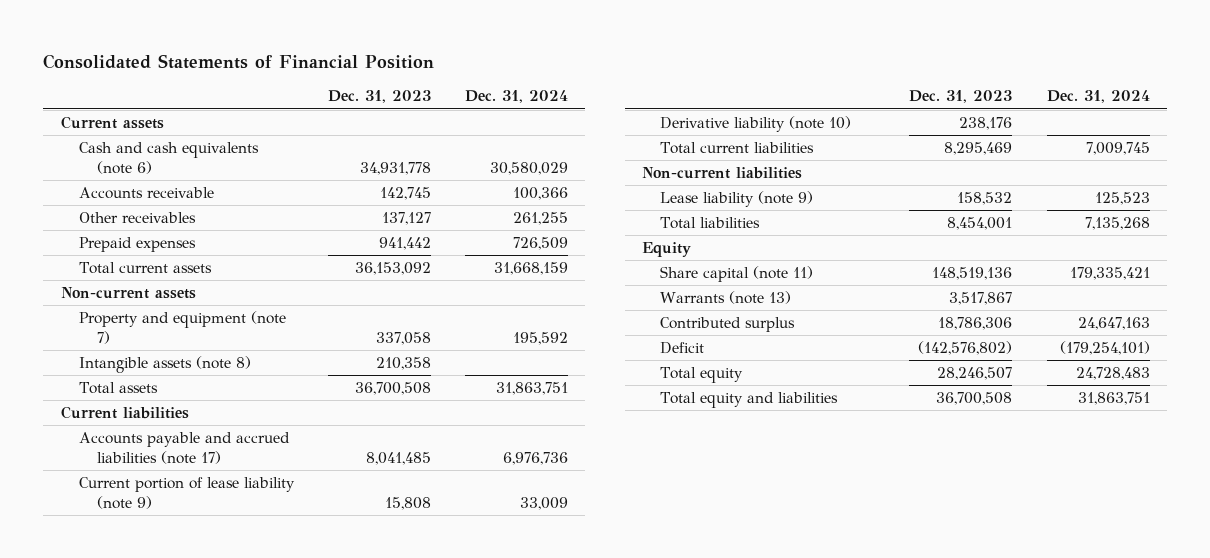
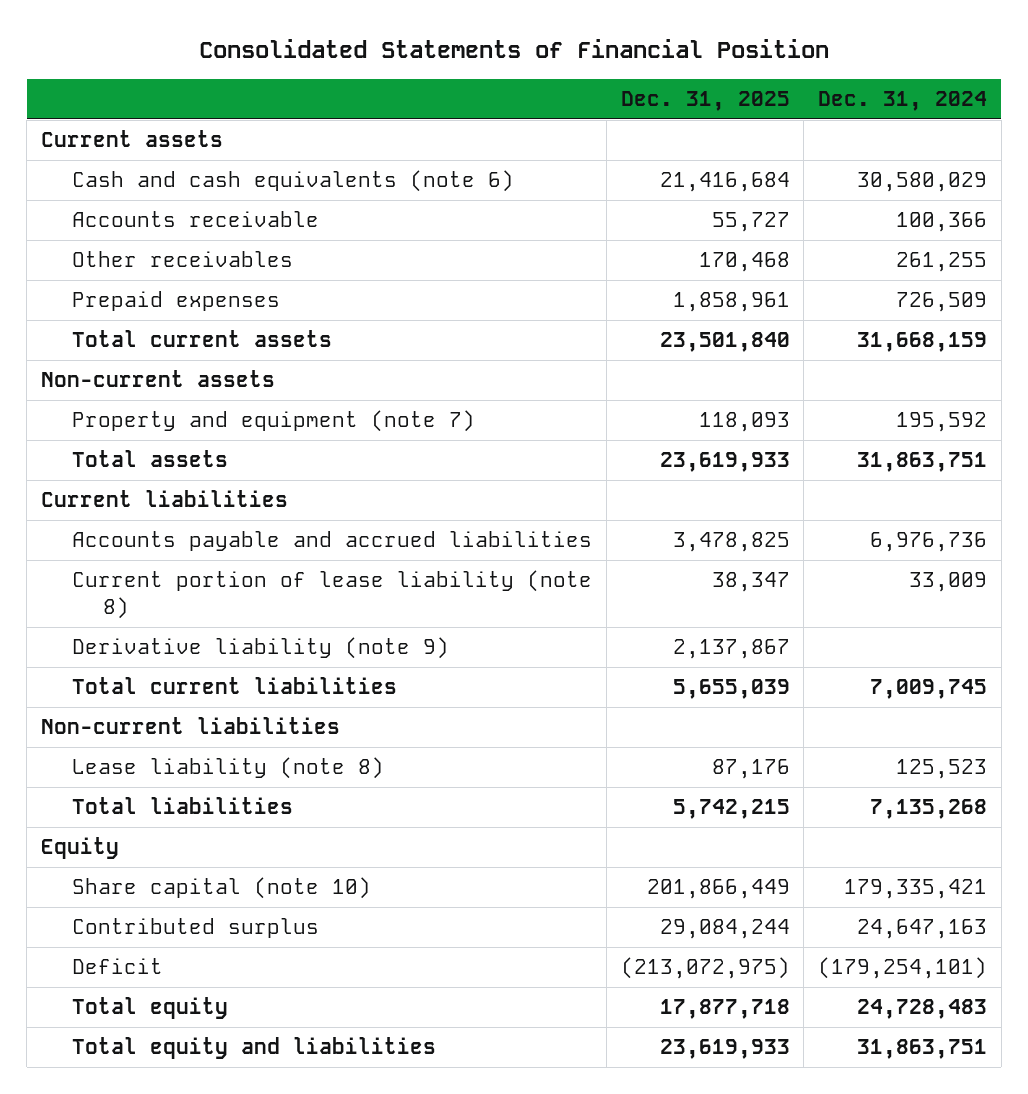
[327,90,431,104] Dec. 31, 2023 -> none
none -> [620,90,790,111] Dec. 31, 2025
[78,355,251,373] Intangible assets (note 8) -> none
[78,431,290,464] Accounts payable and accrued liabilities (note 17) -> [72,531,593,552] Accounts payable and accrued liabilities
[78,476,295,509] Current portion of lease liability (note 9) -> [72,570,593,619] Current portion of lease liability (note 8)
[659,115,851,132] Derivative liability (note 10) -> [72,637,450,660] Derivative liability (note 9)
[659,190,813,207] Lease liability (note 9) -> [72,757,385,780] Lease liability (note 8)
[659,290,791,304] Warrants (note 13) -> none
[659,265,813,282] Share capital (note 11) -> [72,877,372,900] Share capital (note 10)

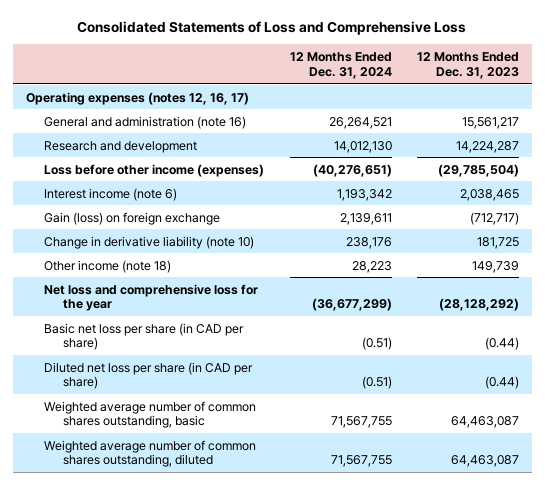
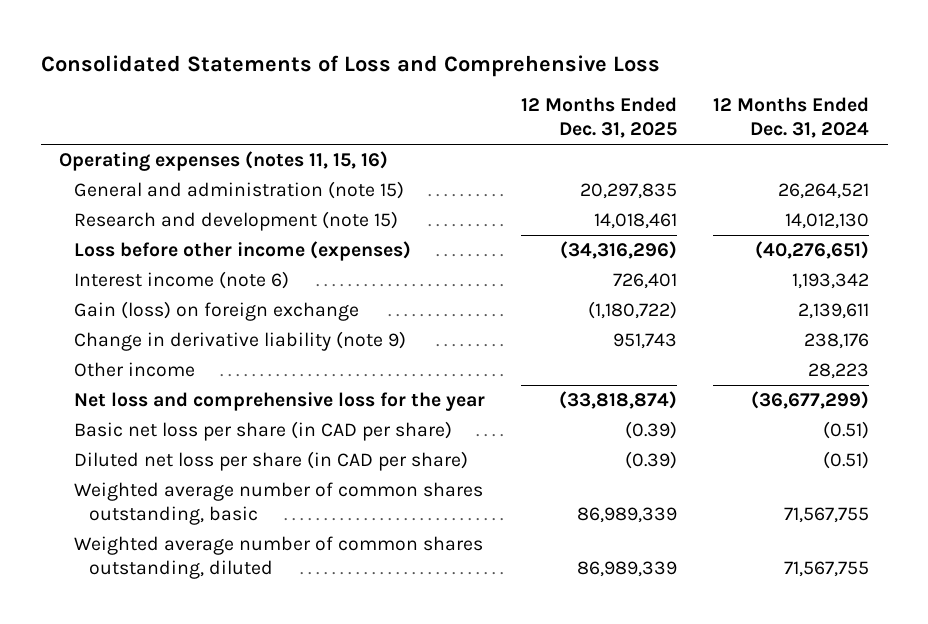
[417,52,520,79] 12 Months Ended Dec. 31, 2023 -> none
none -> [521,96,678,139] 12 Months Ended Dec. 31, 2025
[25,91,249,105] Operating expenses (notes 12, 16, 17) -> [58,150,388,171] Operating expenses (notes 11, 15, 16)
[44,115,247,129] General and administration (note 16) -> [73,180,404,199] General and administration (note 15)
[44,140,198,153] Research and development -> [73,210,398,231] Research and development (note 15)
[44,235,255,249] Change in derivative liability (note 10) -> [73,330,406,351] Change in derivative liability (note 9)
[44,259,172,273] Other income (note 18) -> [73,361,195,377] Other income

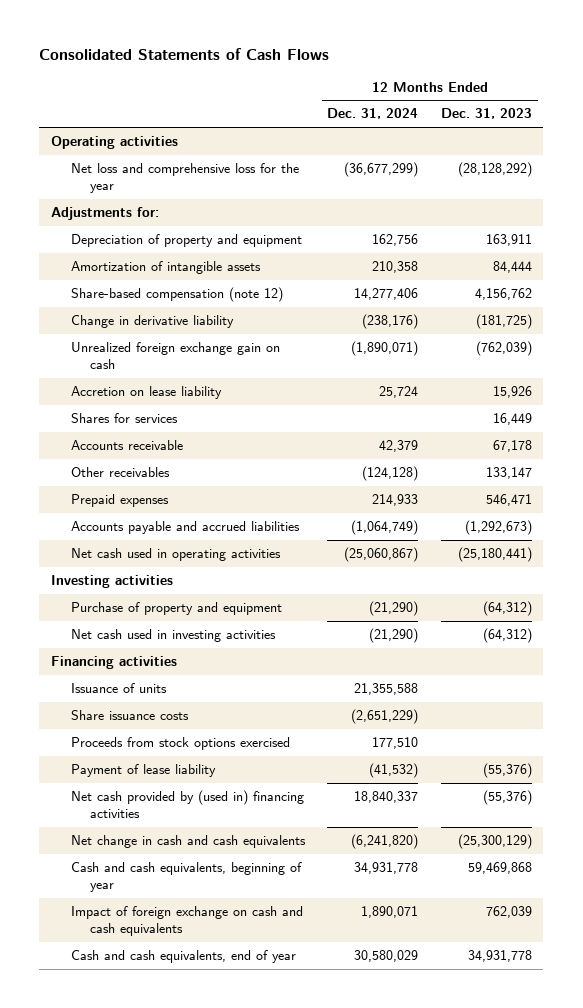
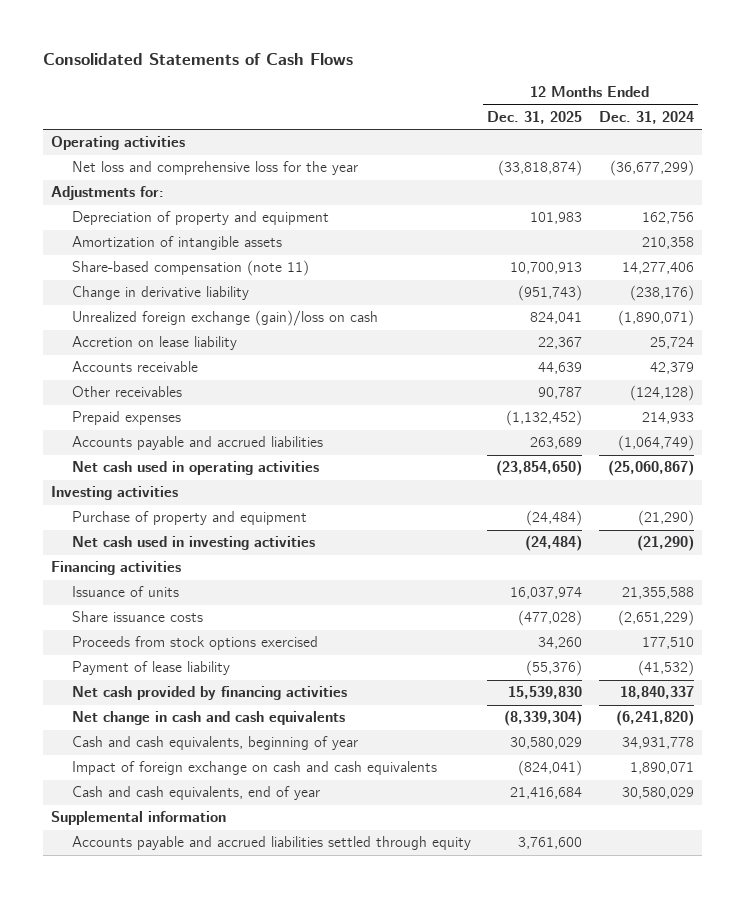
[440,108,532,120] Dec. 31, 2023 -> none
none -> [487,111,583,125] Dec. 31, 2025
[70,287,283,303] Share-based compensation (note 12) -> [71,260,309,277] Share-based compensation (note 11)
[70,342,280,370] Unrealized foreign exchange gain on cash -> [71,310,378,327] Unrealized foreign exchange (gain)/loss on cash
[70,413,178,424] Shares for services -> none
[70,790,304,819] Net cash provided by (used in) financing activities -> [71,686,347,701] Net cash provided by financing activities
none -> [51,811,227,826] Supplemental information
none -> [71,836,471,851] Accounts payable and accrued liabilities settled through equity

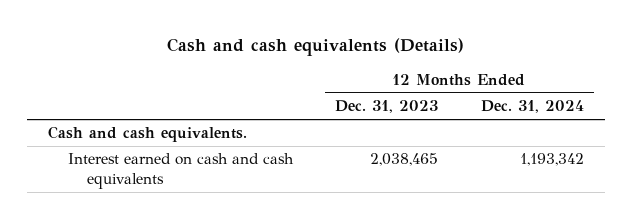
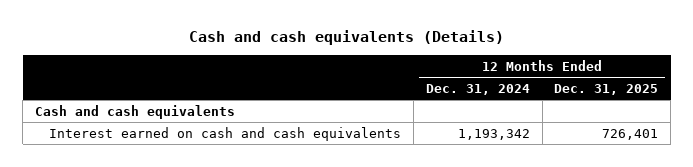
[335,100,439,114] Dec. 31, 2023 -> none
none -> [554,83,659,95] Dec. 31, 2025
[48,126,248,143] Cash and cash equivalents. -> [35,104,236,119] Cash and cash equivalents

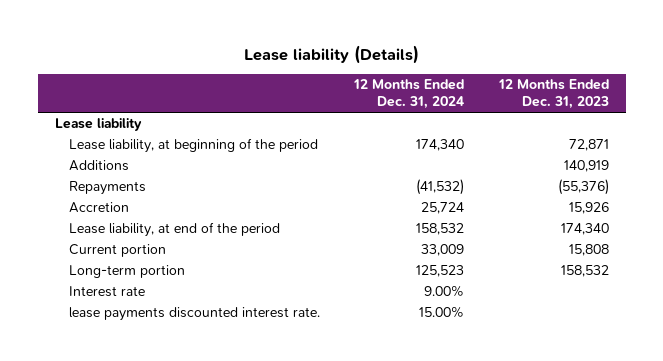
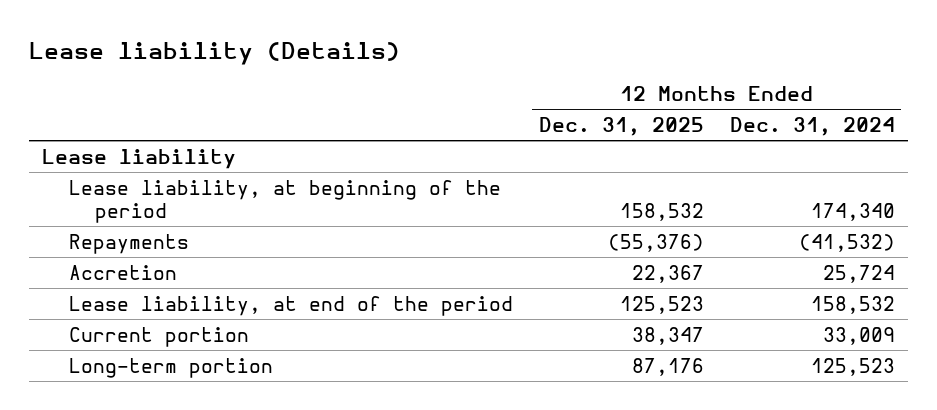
[497,79,609,110] 12 Months Ended Dec. 31, 2023 -> none
none -> [538,116,704,136] Dec. 31, 2025
[68,160,129,172] Additions -> none
[68,286,145,298] Interest rate -> none
[68,307,320,322] lease payments discounted interest rate. -> none

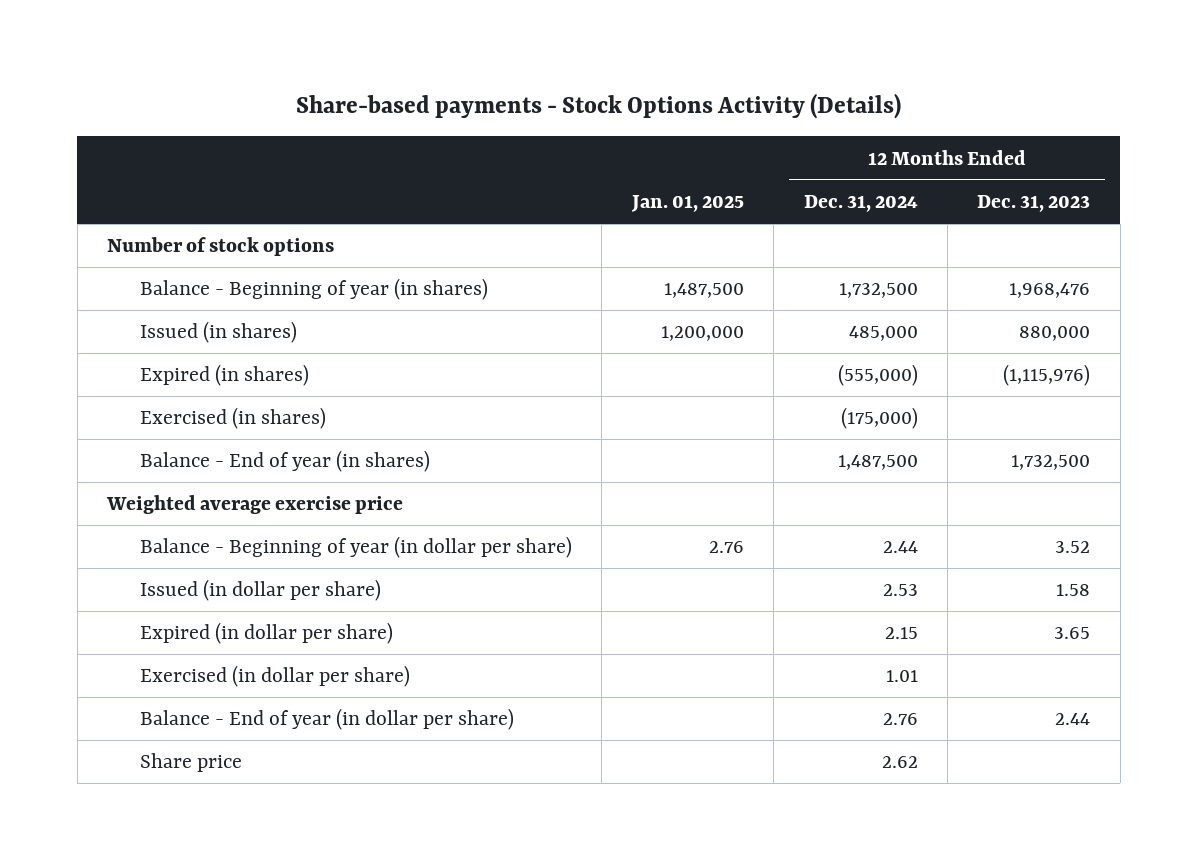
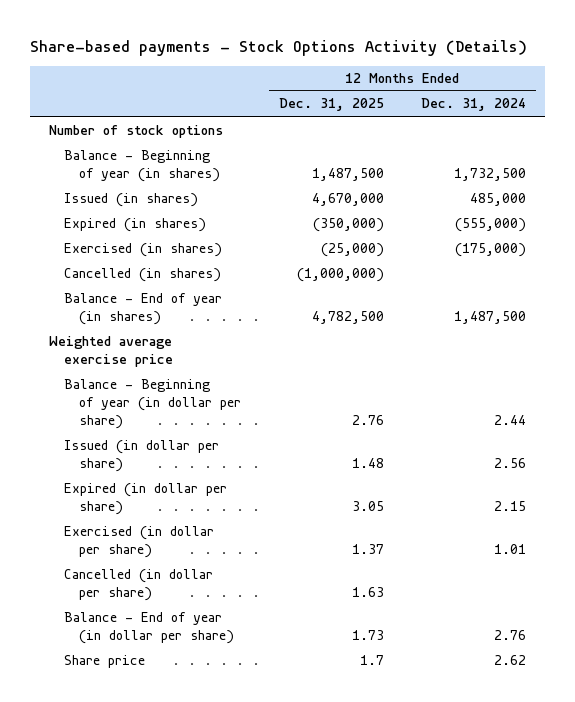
[630,195,744,213] Jan. 01, 2025 -> none
[977,195,1091,213] Dec. 31, 2023 -> none
none -> [278,98,384,112] Dec. 31, 2025
none -> [63,267,221,282] Cancelled (in shares)
[882,584,918,597] 2.53 -> [494,457,527,468] 2.56
none -> [63,568,213,601] Cancelled (in dollar per share)

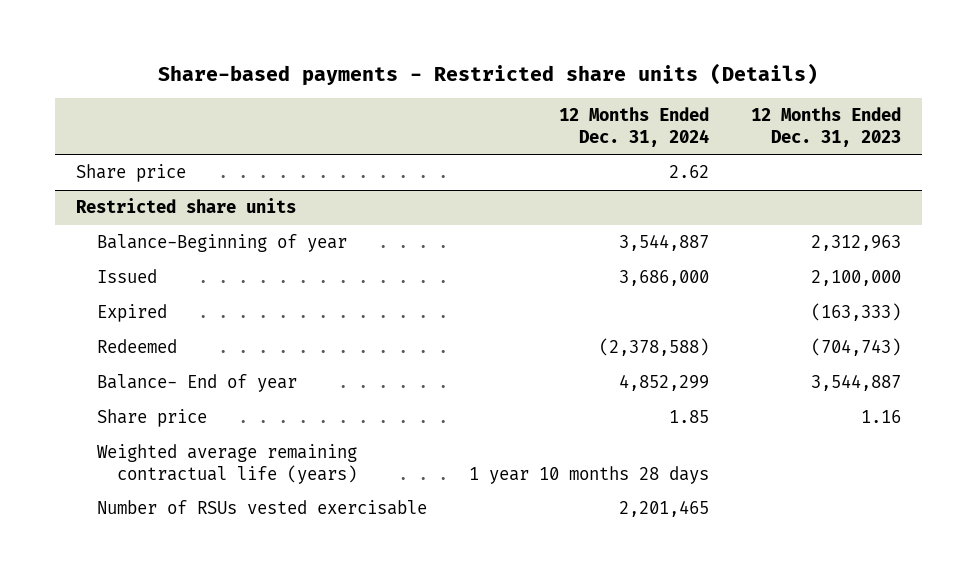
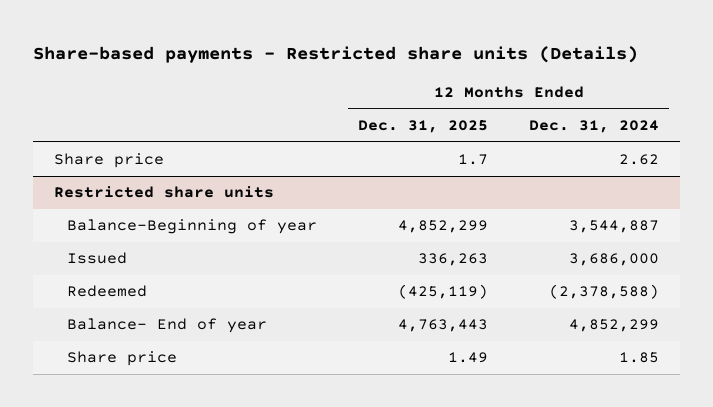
[750,107,901,147] 12 Months Ended Dec. 31, 2023 -> none
none -> [358,120,489,134] Dec. 31, 2025
[96,304,167,323] Expired -> none
[96,444,358,484] Weighted average remaining contractual life (years) -> none
[96,500,427,516] Number of RSUs vested exercisable -> none

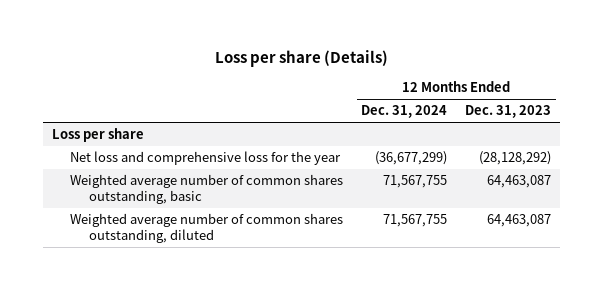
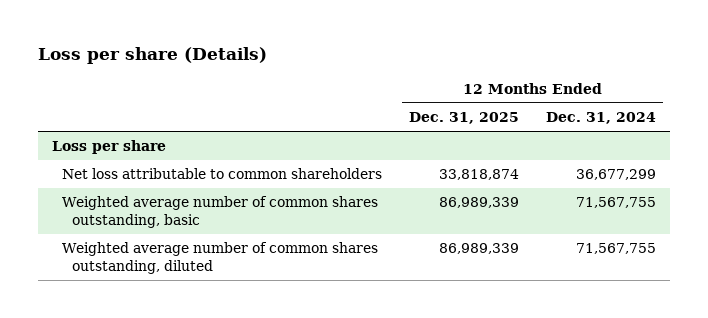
[465,105,552,119] Dec. 31, 2023 -> none
none -> [409,112,520,125] Dec. 31, 2025
[70,151,342,166] Net loss and comprehensive loss for the year -> none
none -> [62,168,383,180] Net loss attributable to common shareholders

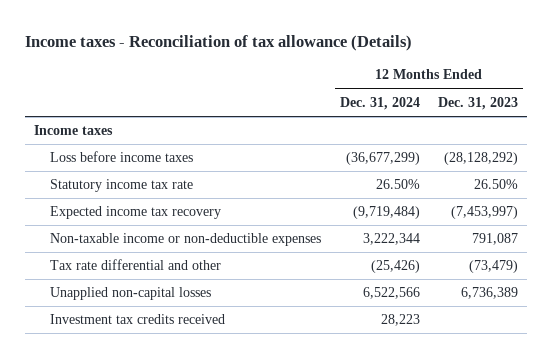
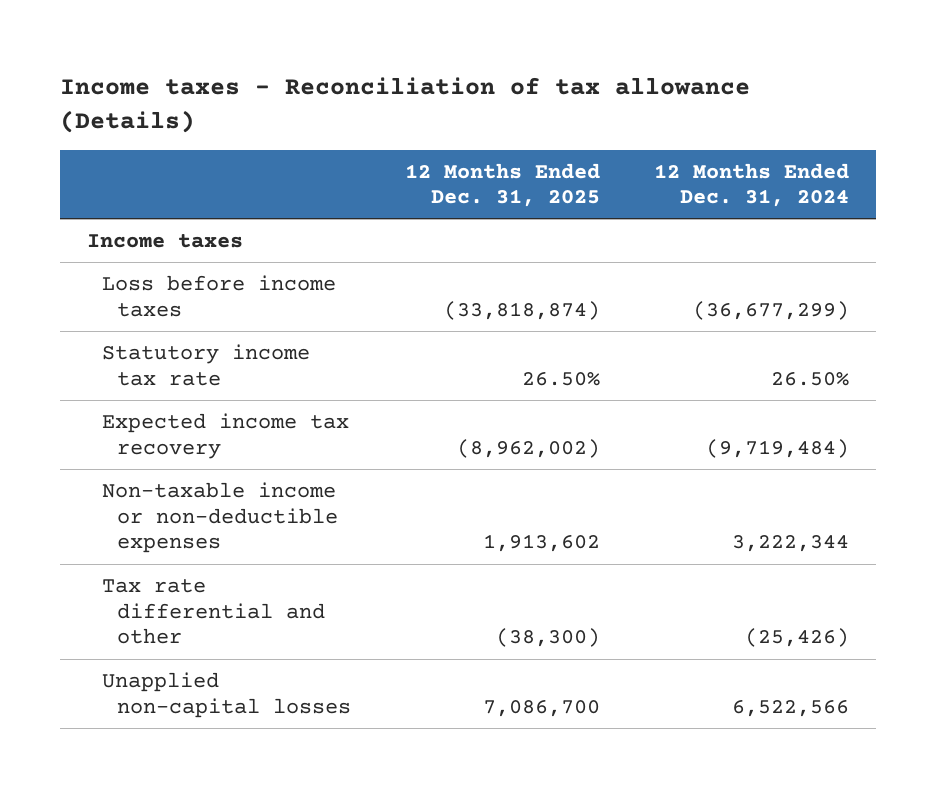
[437,96,518,110] Dec. 31, 2023 -> none
none -> [405,162,601,208] 12 Months Ended Dec. 31, 2025
[50,314,226,325] Investment tax credits received -> none

